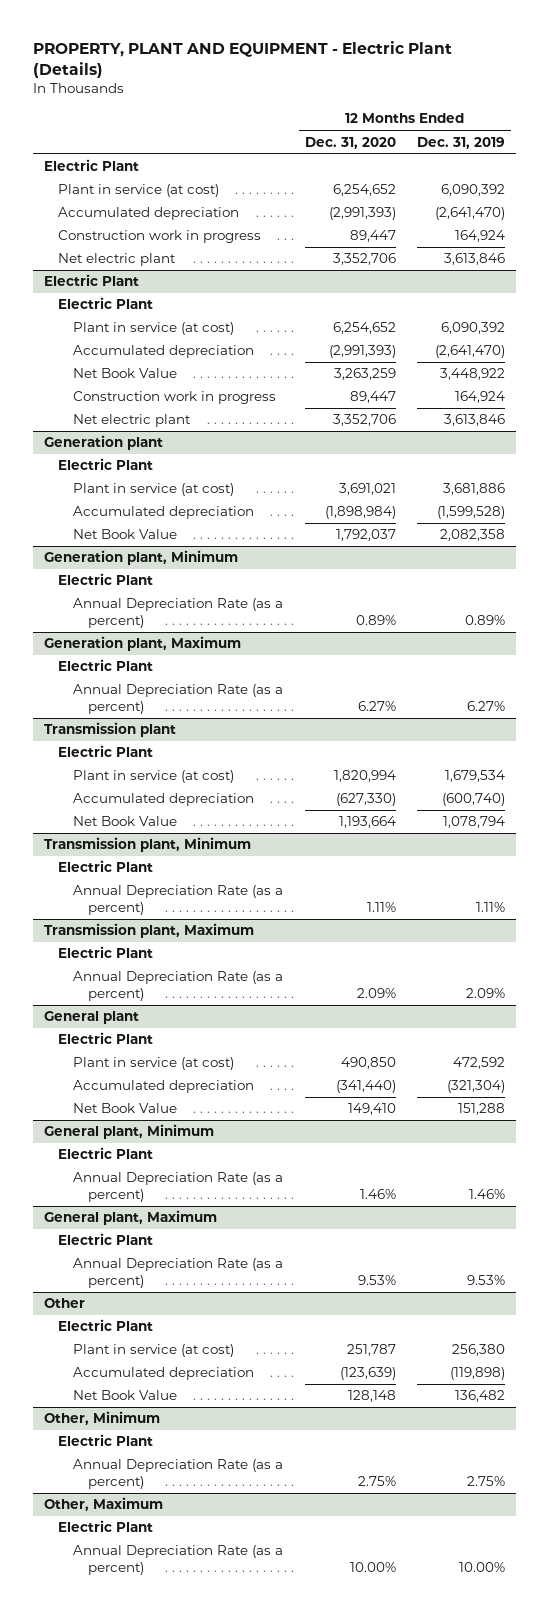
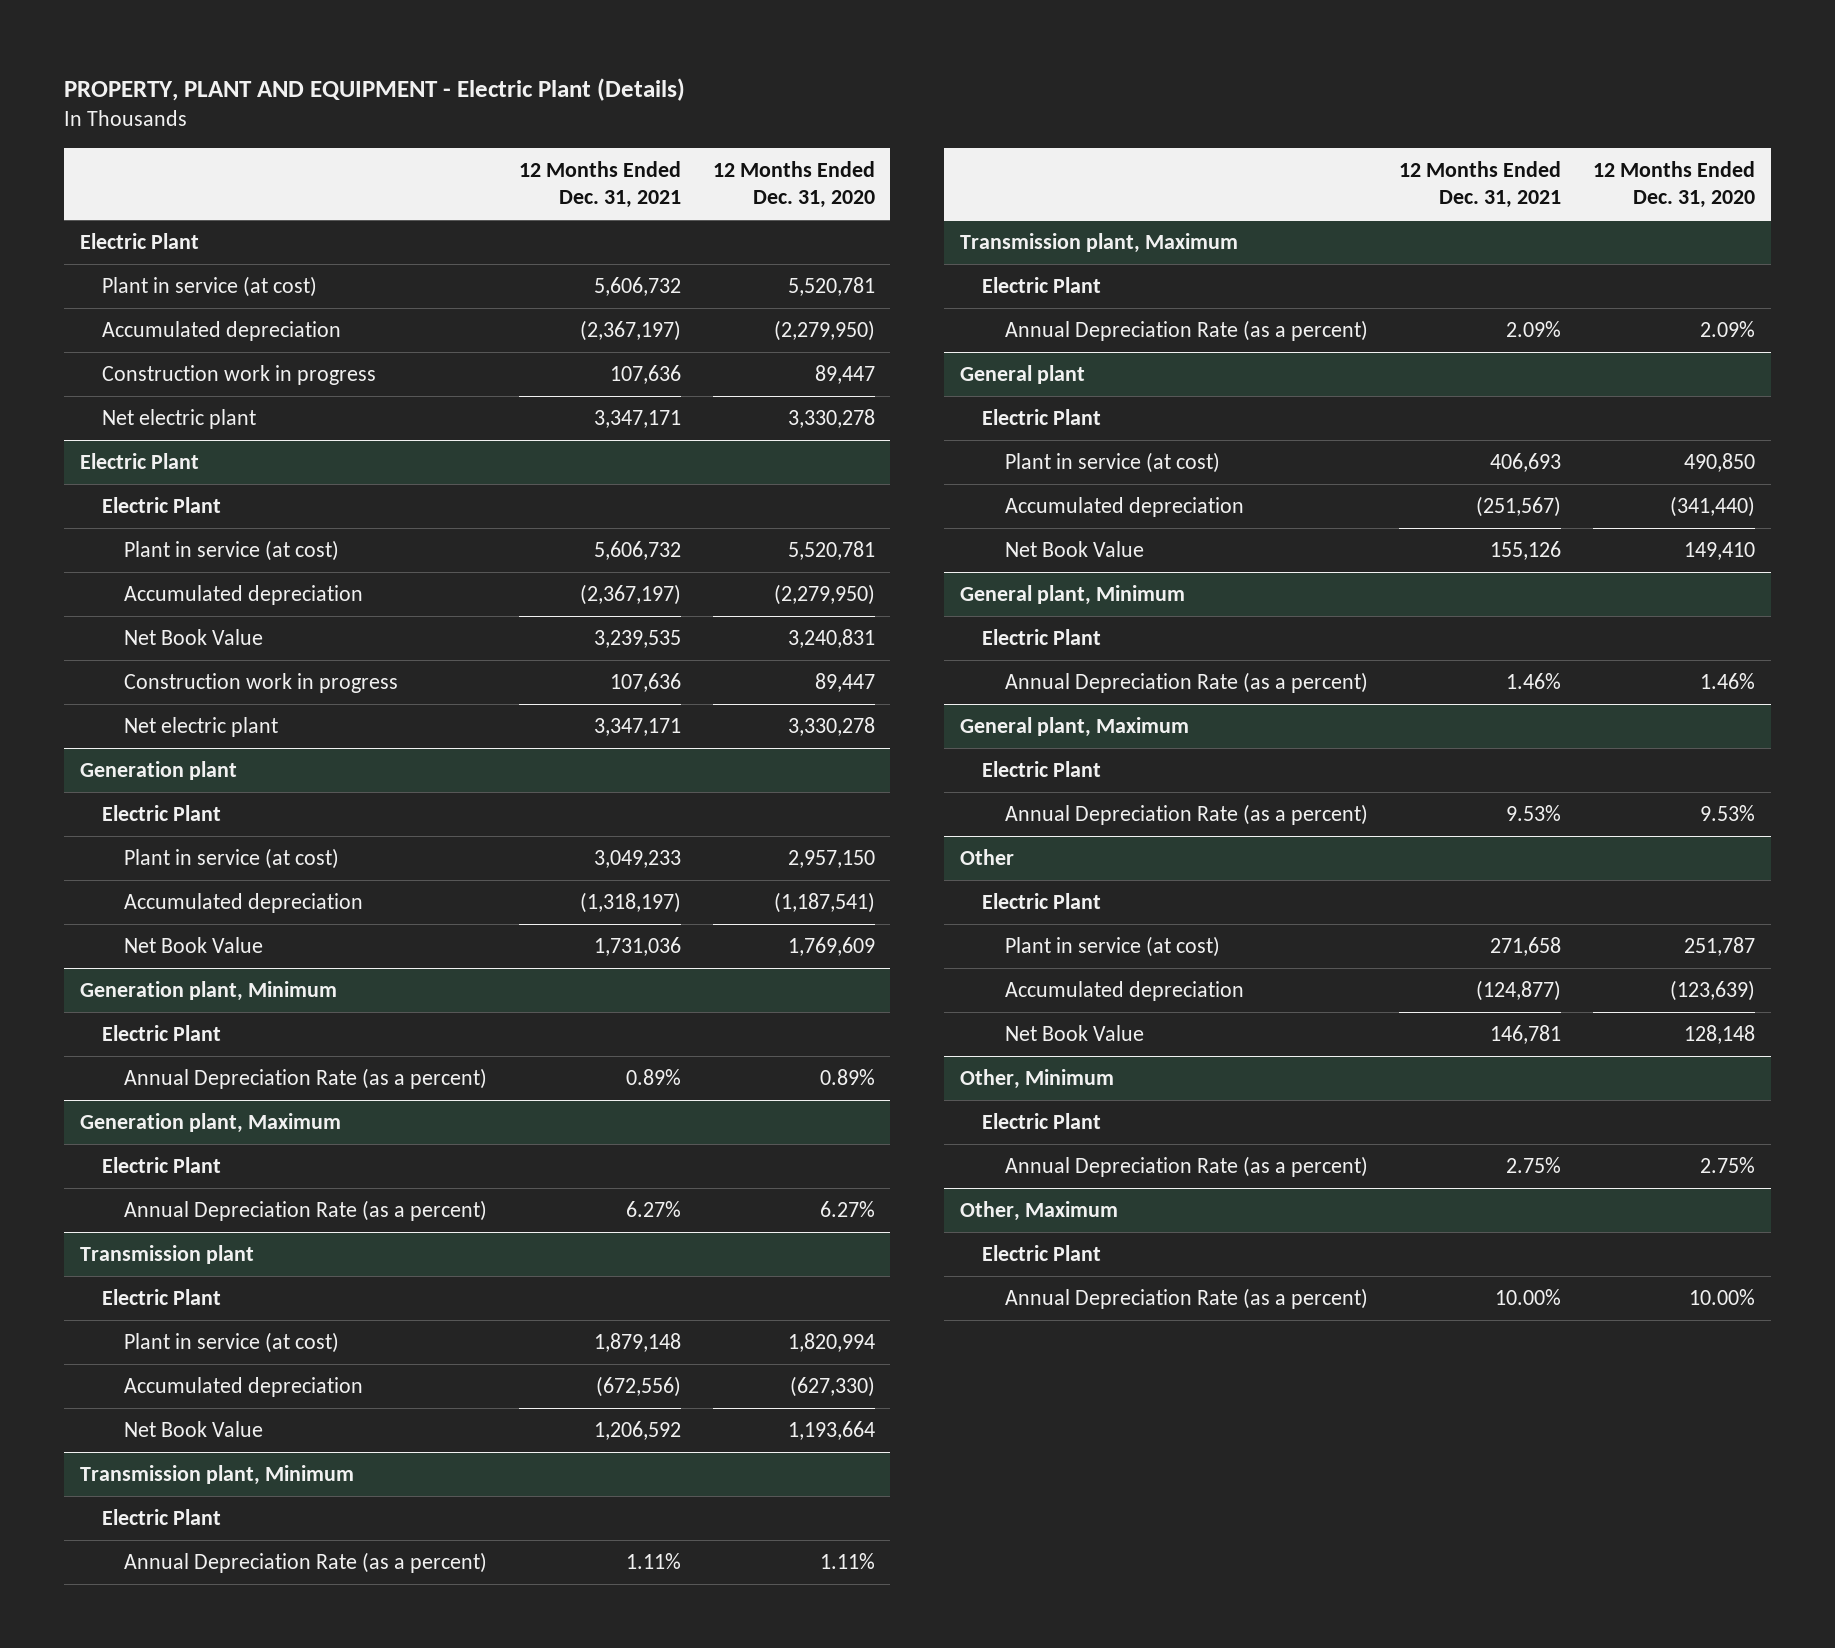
[417,136,506,149] Dec. 31, 2019 -> none
none -> [518,160,681,209] 12 Months Ended Dec. 31, 2021
[332,184,396,197] 6,254,652 -> [787,276,875,296] 5,520,781
[328,207,396,221] (2,991,393) -> [773,319,875,341] (2,279,950)
[332,253,396,266] 3,352,706 -> [787,408,875,428] 3,330,278
[332,322,396,335] 6,254,652 -> [787,540,875,560] 5,520,781
[328,345,396,359] (2,991,393) -> [773,583,875,605] (2,279,950)
[333,368,396,381] 3,263,259 -> [787,628,875,648] 3,240,831
[332,414,396,427] 3,352,706 -> [787,716,875,736] 3,330,278
[338,483,396,496] 3,691,021 -> [787,849,875,868] 2,957,150
[324,506,396,520] (1,898,984) -> [773,891,875,913] (1,187,541)
[335,529,396,542] 1,792,037 -> [787,936,875,956] 1,769,609

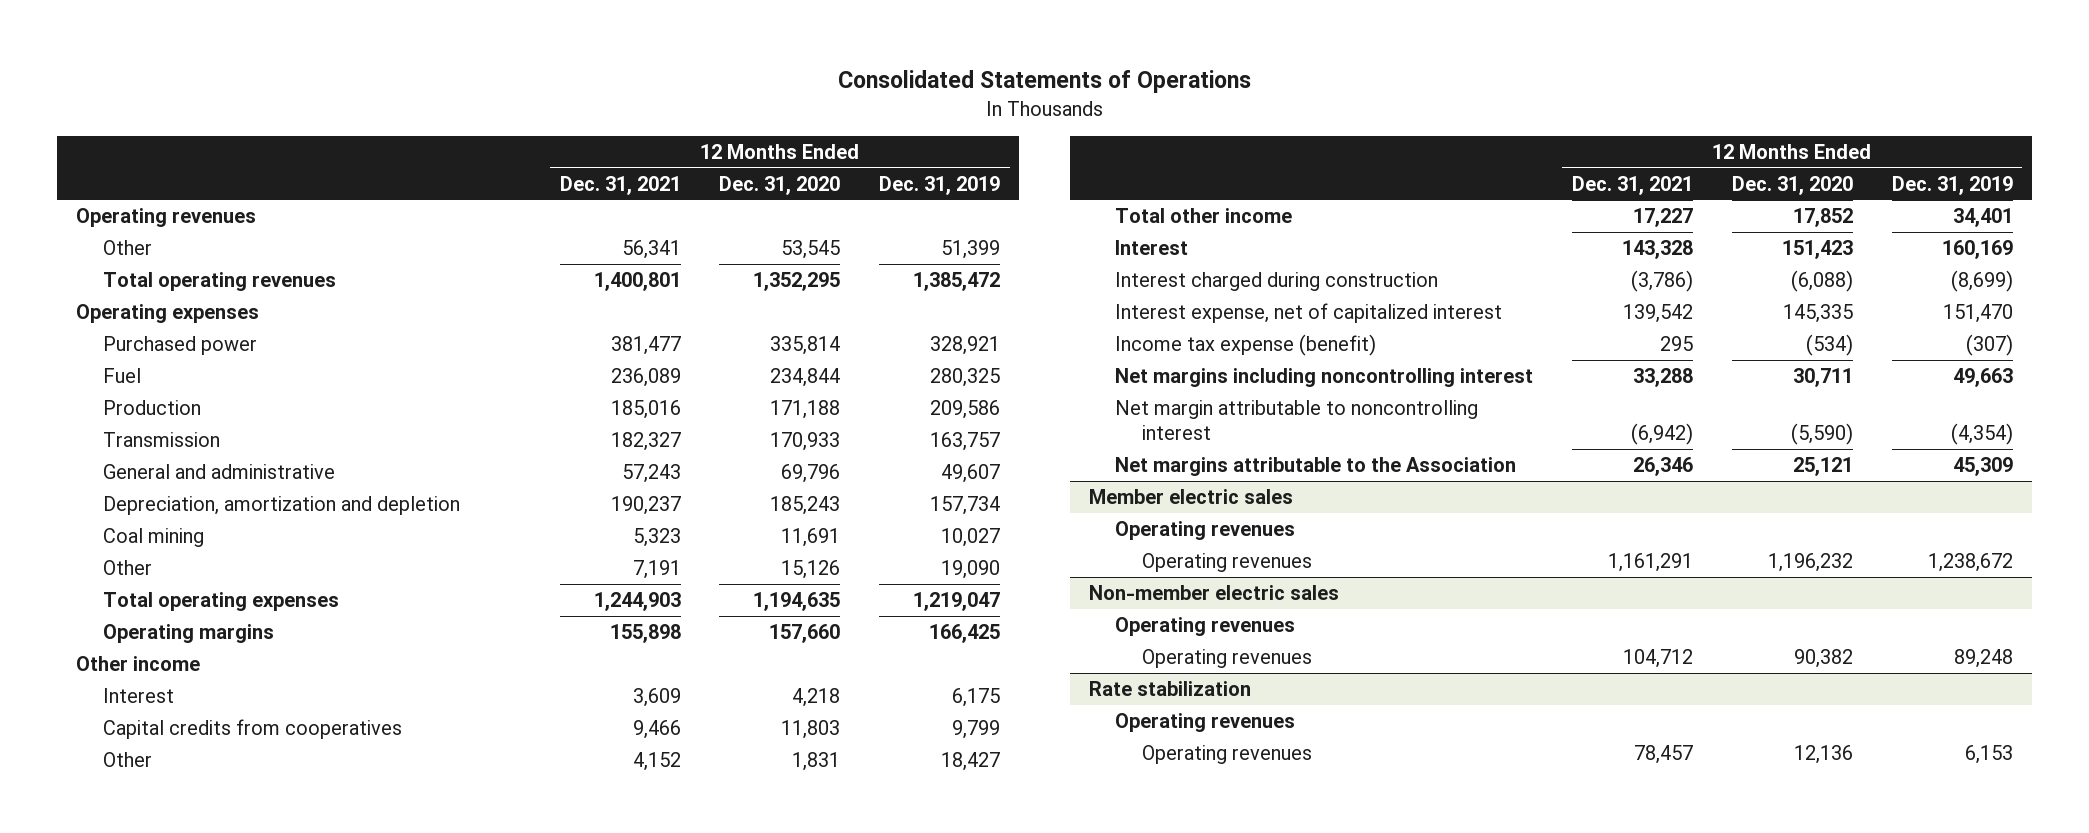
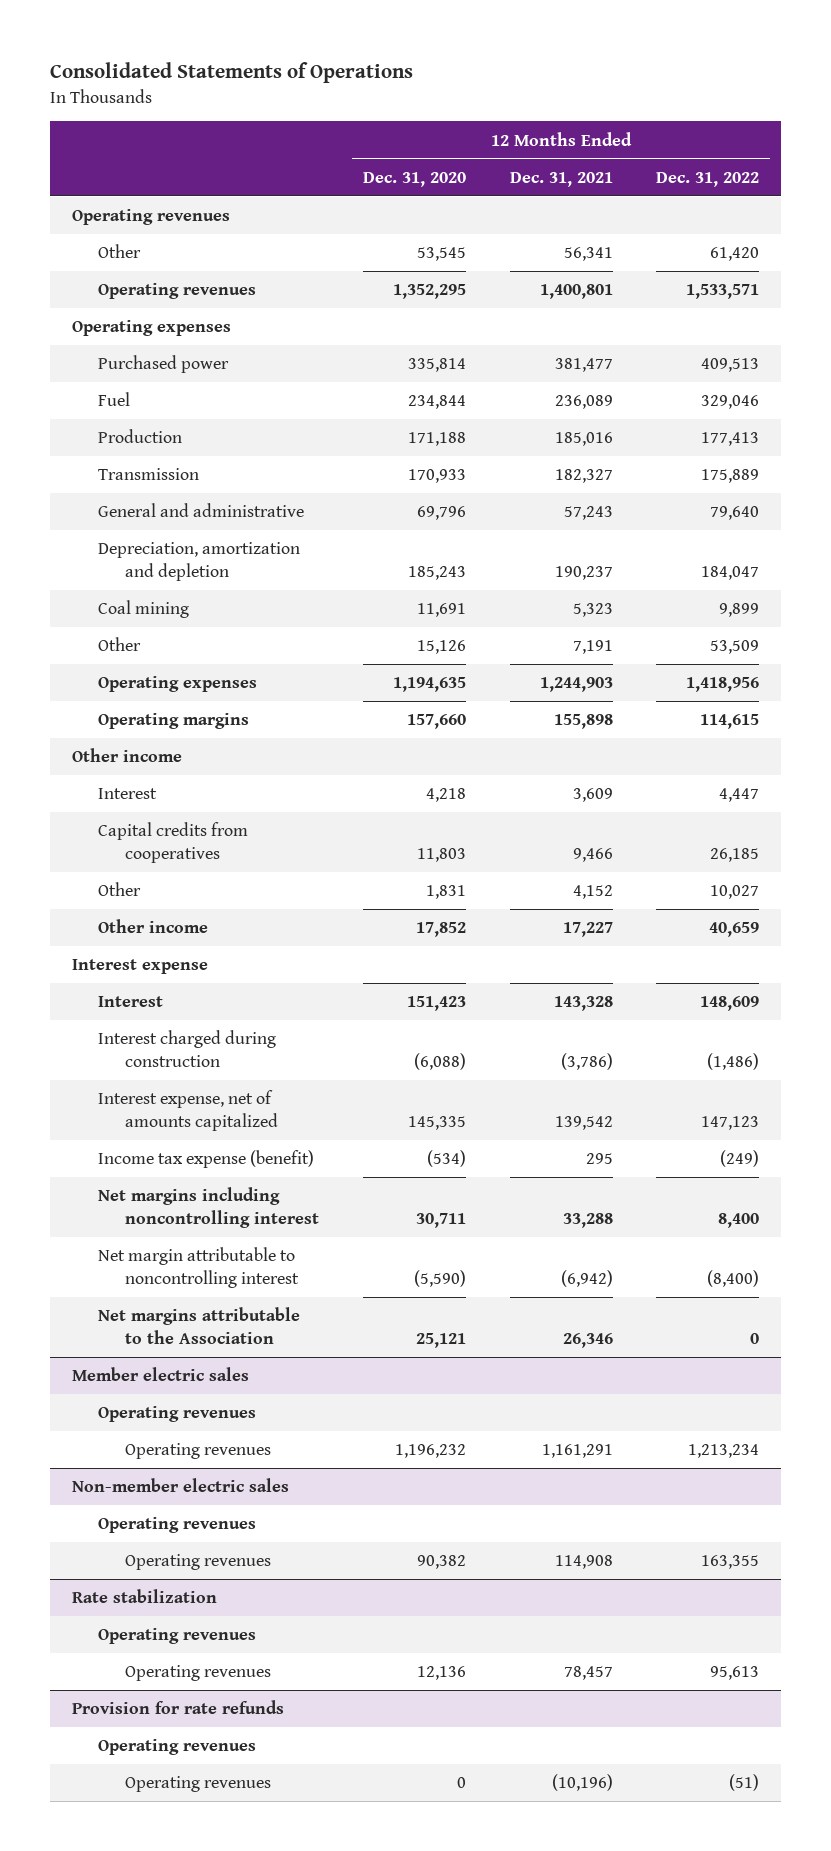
[879,175,1001,195] Dec. 31, 2019 -> none
none -> [656,171,760,187] Dec. 31, 2022
[102,272,336,292] Total operating revenues -> [98,283,257,300] Operating revenues
[102,592,339,612] Total operating expenses -> [98,676,258,693] Operating expenses
[1115,208,1293,224] Total other income -> [98,919,209,934] Other income
none -> [71,959,208,975] Interest expense
[1115,303,1503,324] Interest expense, net of capitalized interest -> [98,1090,279,1132] Interest expense, net of amounts capitalized
[1623,649,1694,669] 104,712 -> [554,1555,613,1570] 114,908
none -> [71,1700,284,1715] Provision for rate refunds
none -> [98,1739,257,1756] Operating revenues
none -> [125,1776,272,1793] Operating revenues

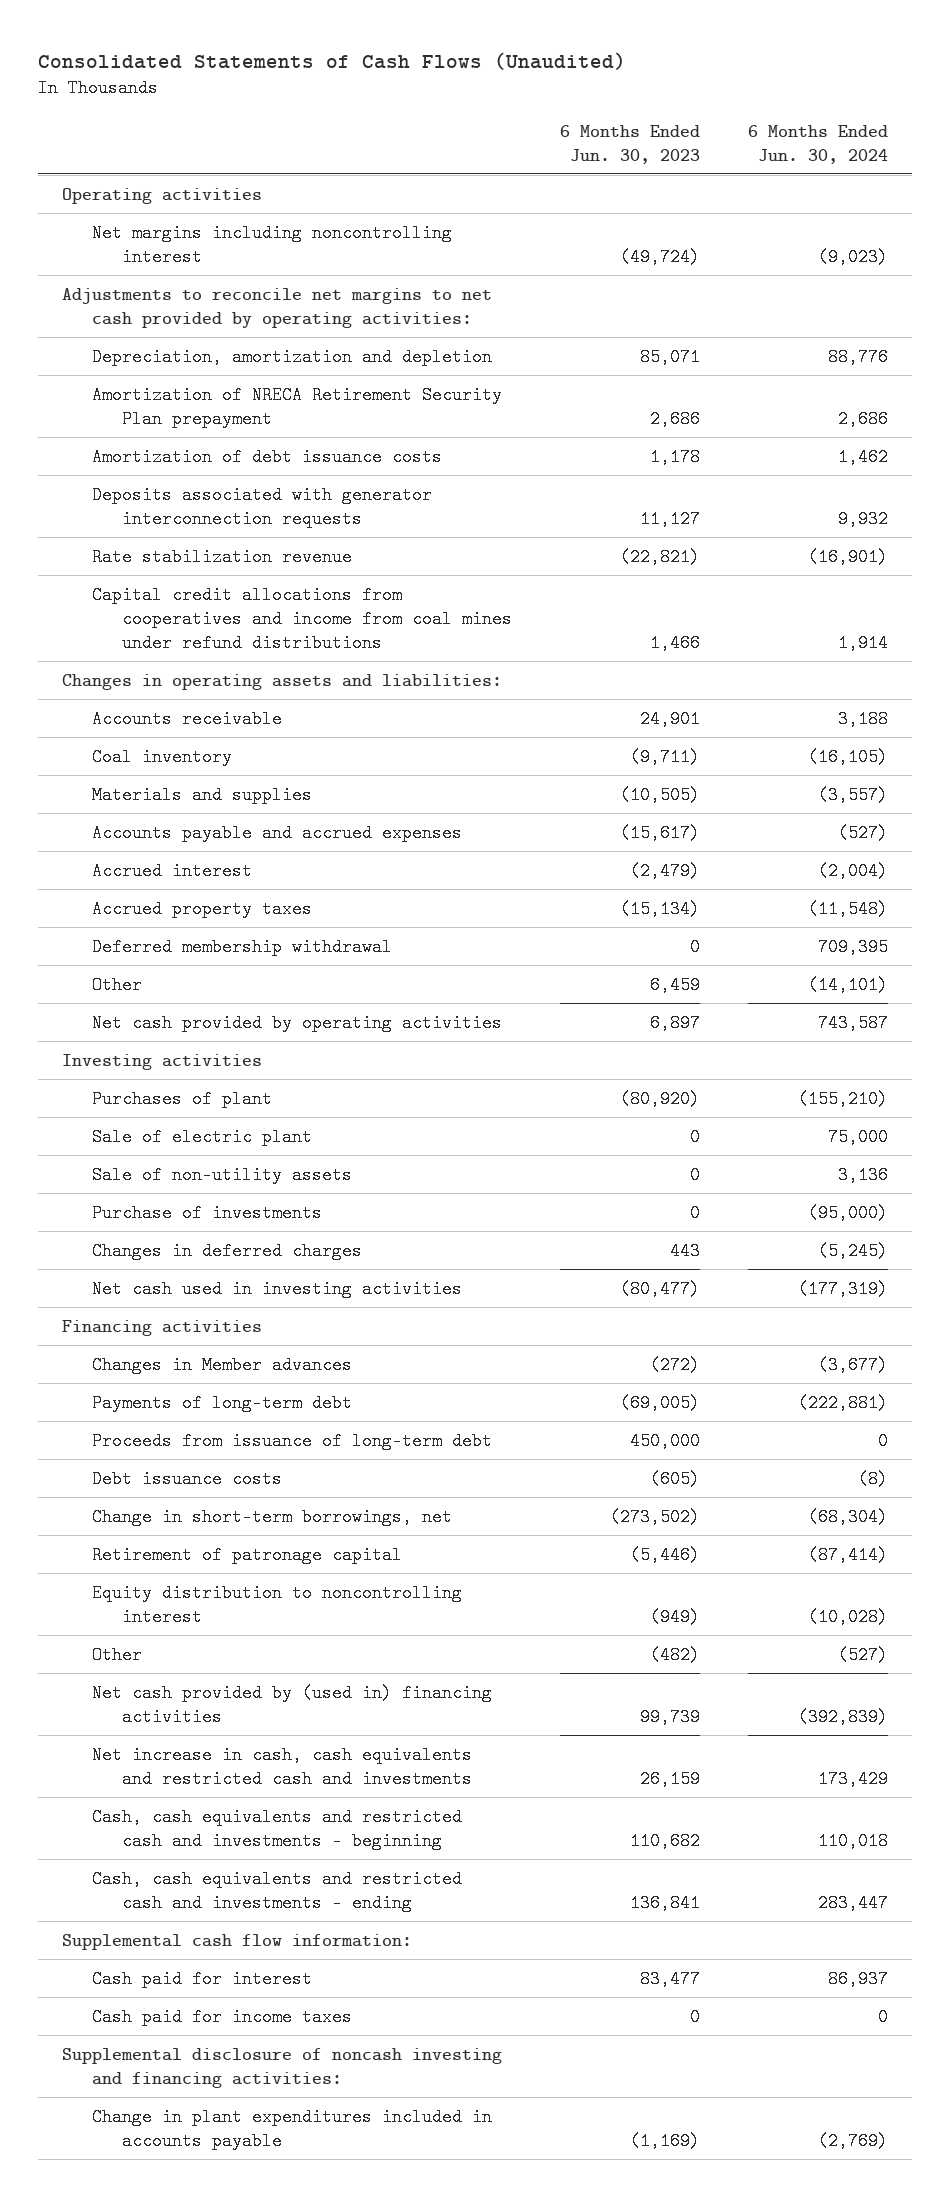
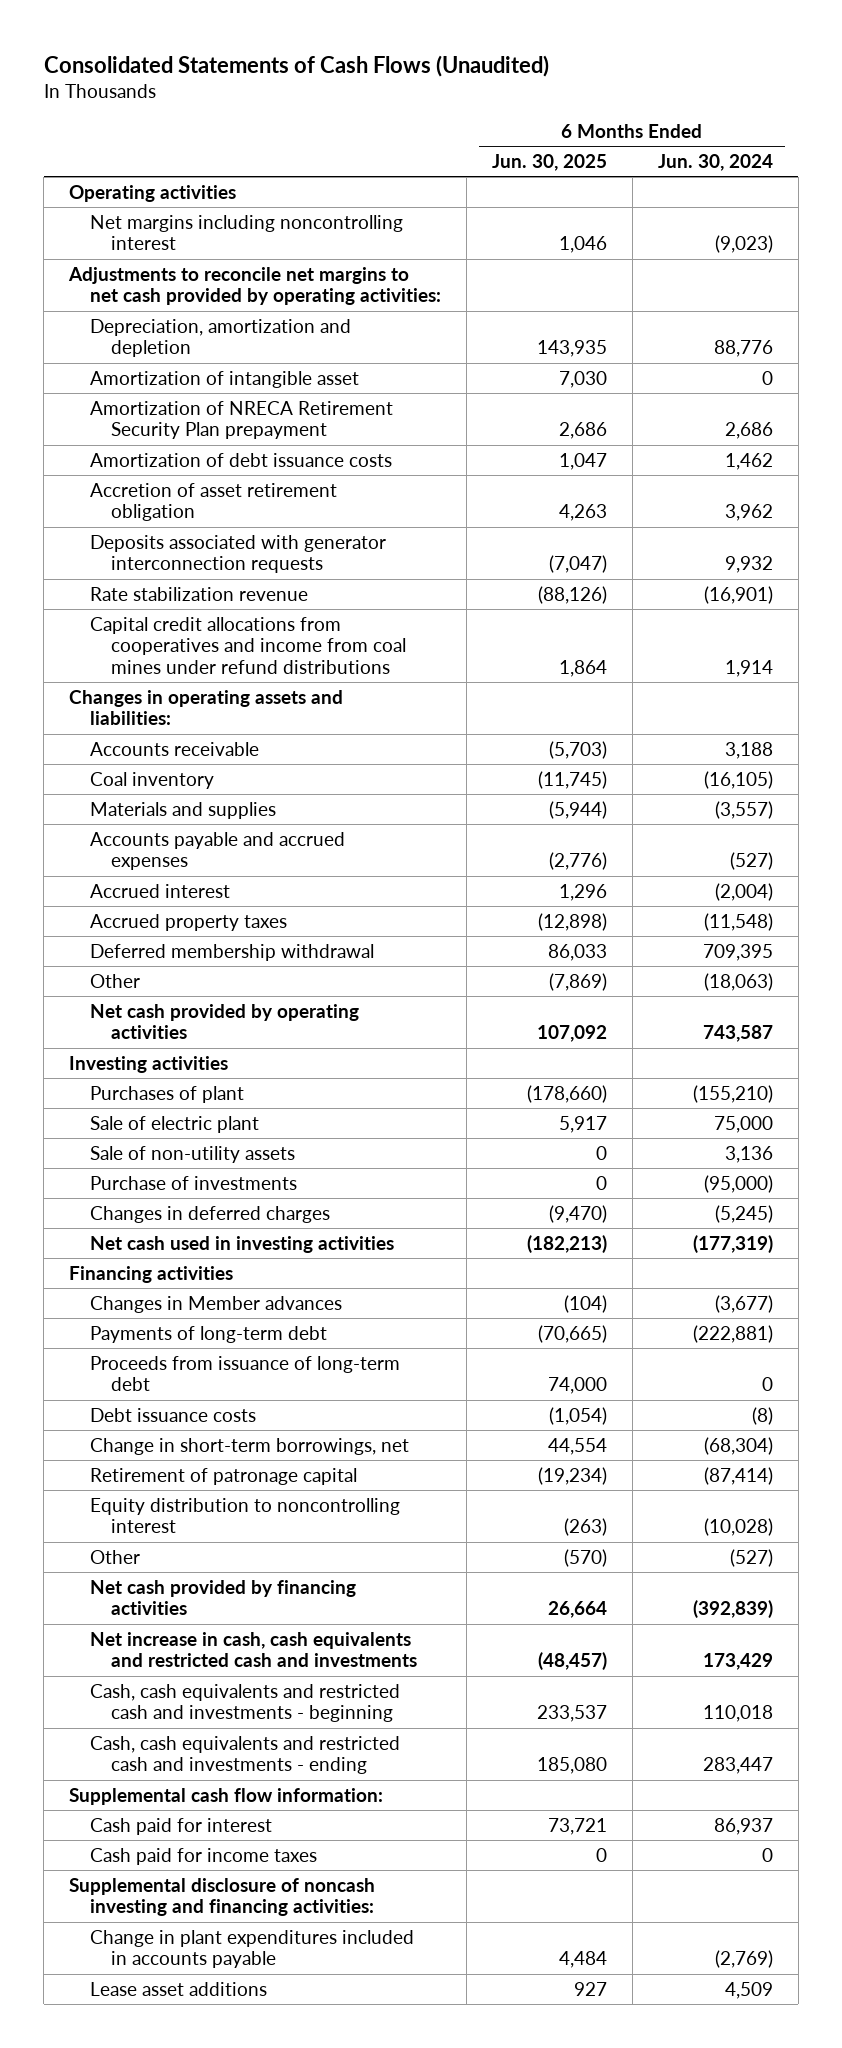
[559,124,700,164] 6 Months Ended Jun. 30, 2023 -> none
none -> [491,153,607,171] Jun. 30, 2025
none -> [90,370,360,388] Amortization of intangible asset
none -> [90,482,338,522] Accretion of asset retirement obligation
[807,975,888,994] (14,101) -> [703,972,773,991] (18,063)
[91,1683,492,1726] Net cash provided by (used in) financing activities -> [90,1579,357,1616] Net cash provided by financing activities
none -> [90,1981,268,1996] Lease asset additions

